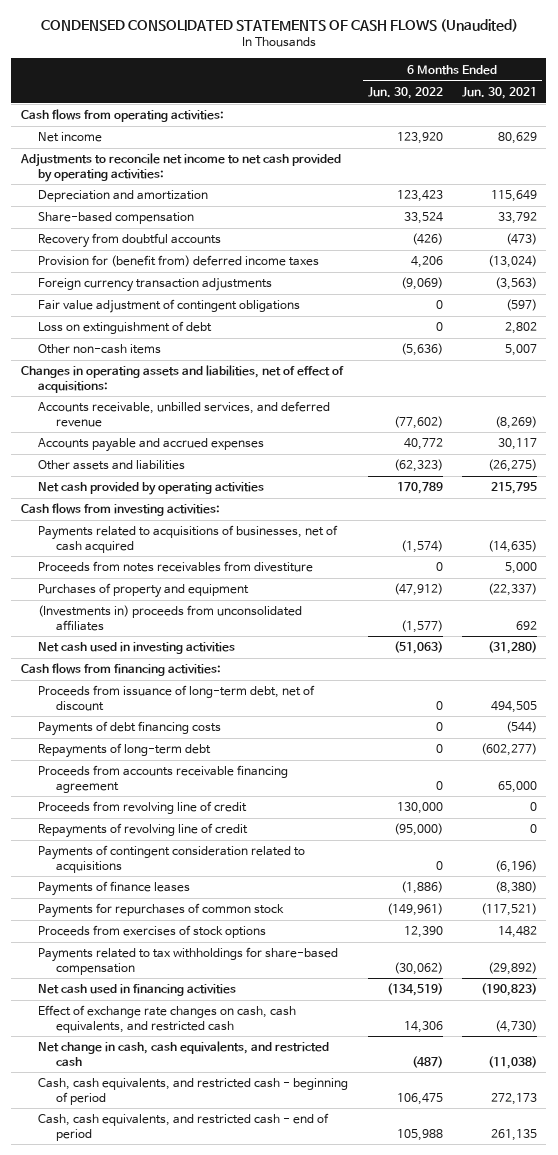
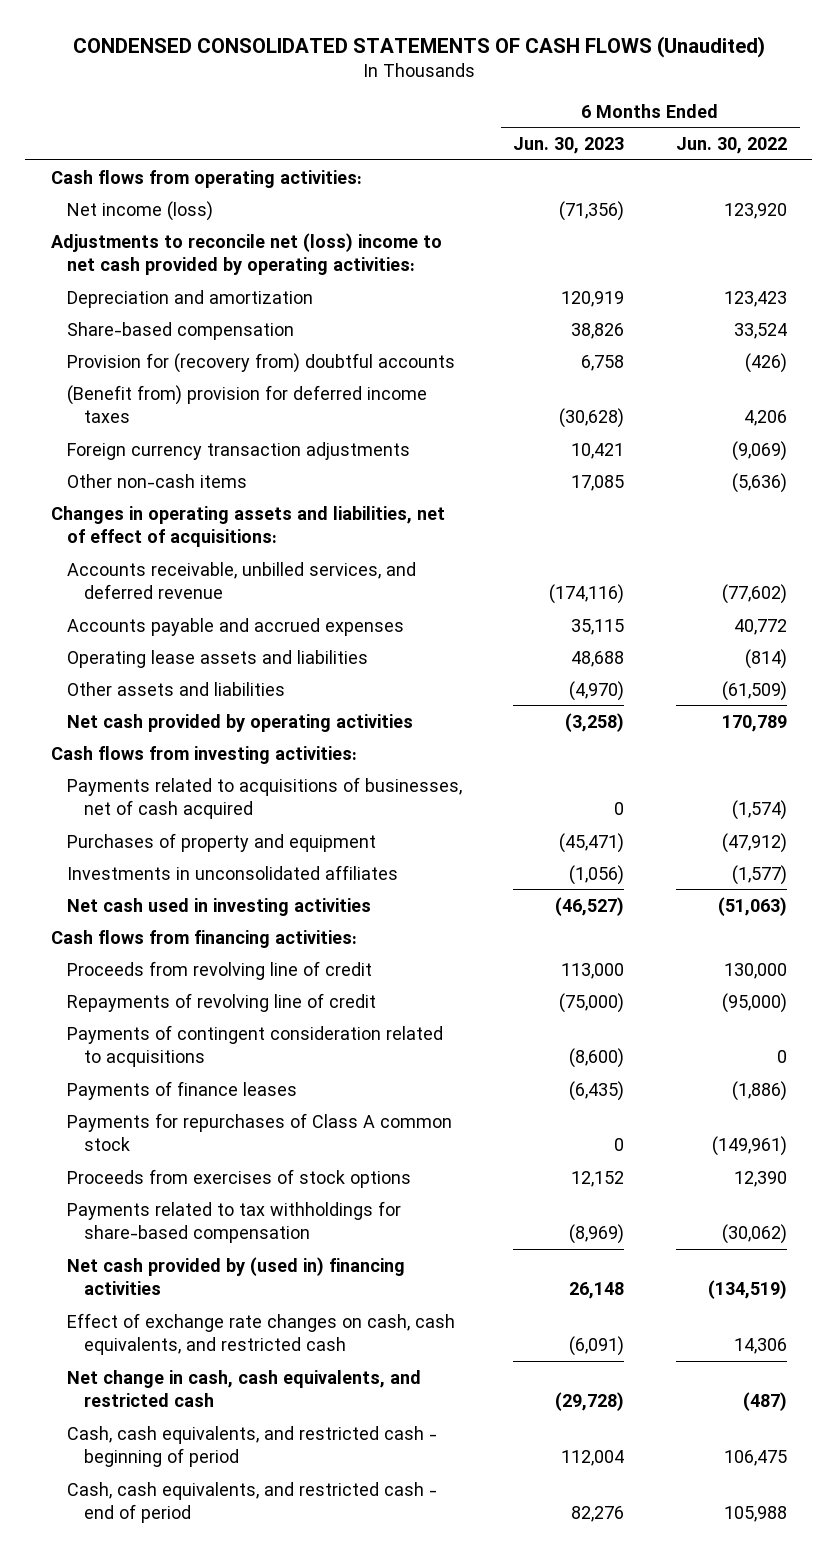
[461,86,537,99] Jun. 30, 2021 -> none
none -> [513,137,625,155] Jun. 30, 2023
[38,132,103,143] Net income -> [67,200,214,221] Net income (loss)
[19,153,341,182] Adjustments to reconcile net income to net cash provided by operating activities: -> [50,232,442,275] Adjustments to reconcile net (loss) income to net cash provided by operating activities:
[38,233,222,249] Recovery from doubtful accounts -> [67,352,456,373] Provision for (recovery from) doubtful accounts
[38,255,320,268] Provision for (benefit from) deferred income taxes -> [67,384,428,423] (Benefit from) provision for deferred income taxes
[38,299,301,314] Fair value adjustment of contingent obligations -> none
[38,321,213,335] Loss on extinguishment of debt -> none
none -> [67,649,369,668] Operating lease assets and liabilities
[393,459,443,473] (62,323) -> [721,680,787,701] (61,509)
[38,561,314,573] Proceeds from notes receivables from divestiture -> none
[38,605,303,631] (Investments in) proceeds from unconsolidated affiliates -> [67,864,399,880] Investments in unconsolidated affiliates
[38,685,316,711] Proceeds from issuance of long-term debt, net of discount -> none
[38,721,222,737] Payments of debt financing costs -> none
[38,743,212,759] Repayments of long-term debt -> none
[38,765,289,793] Proceeds from accounts receivable financing agreement -> none
[38,903,285,919] Payments for repurchases of common stock -> [67,1112,453,1151] Payments for repurchases of Class A common stock
[38,984,237,997] Net cash used in financing activities -> [67,1256,406,1295] Net cash provided by (used in) financing activities

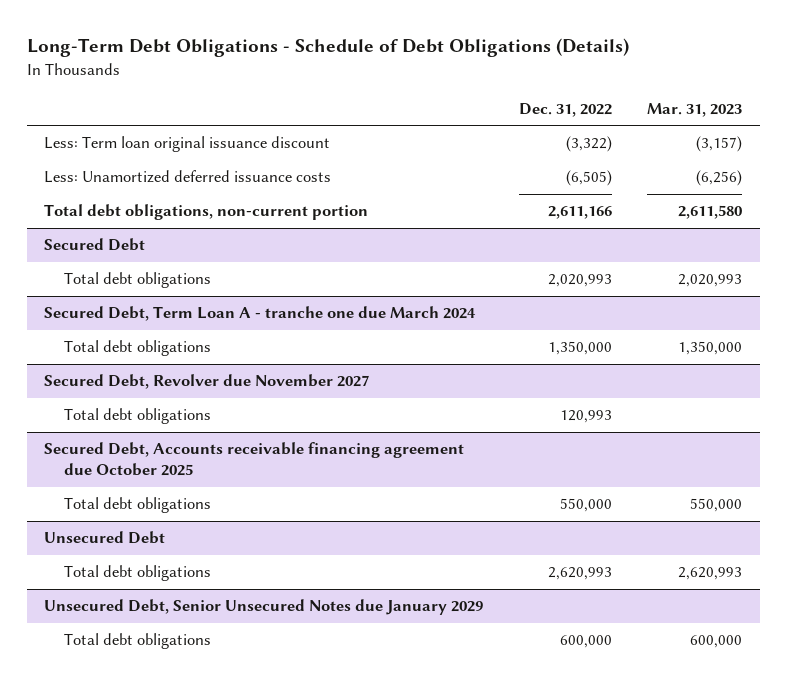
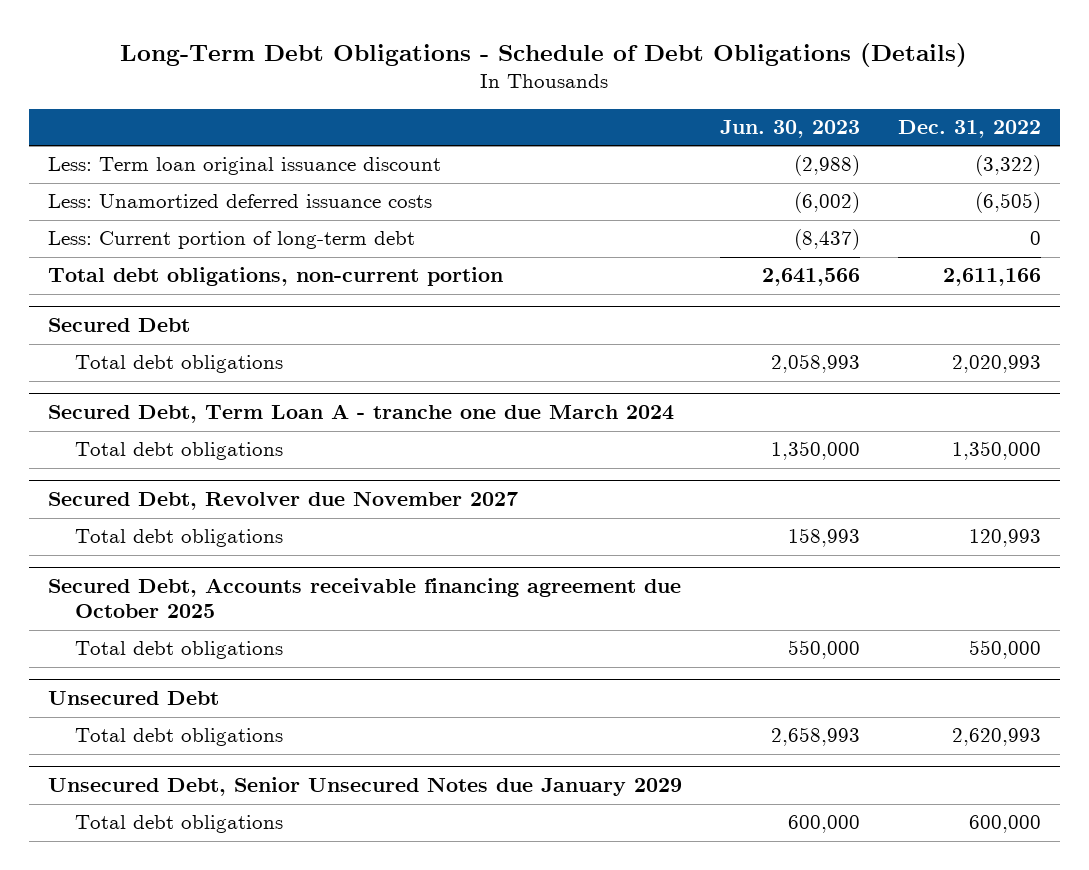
[647,102,743,117] Mar. 31, 2023 -> none
none -> [719,120,860,139] Jun. 30, 2023
none -> [47,231,415,250] Less: Current portion of long-term debt

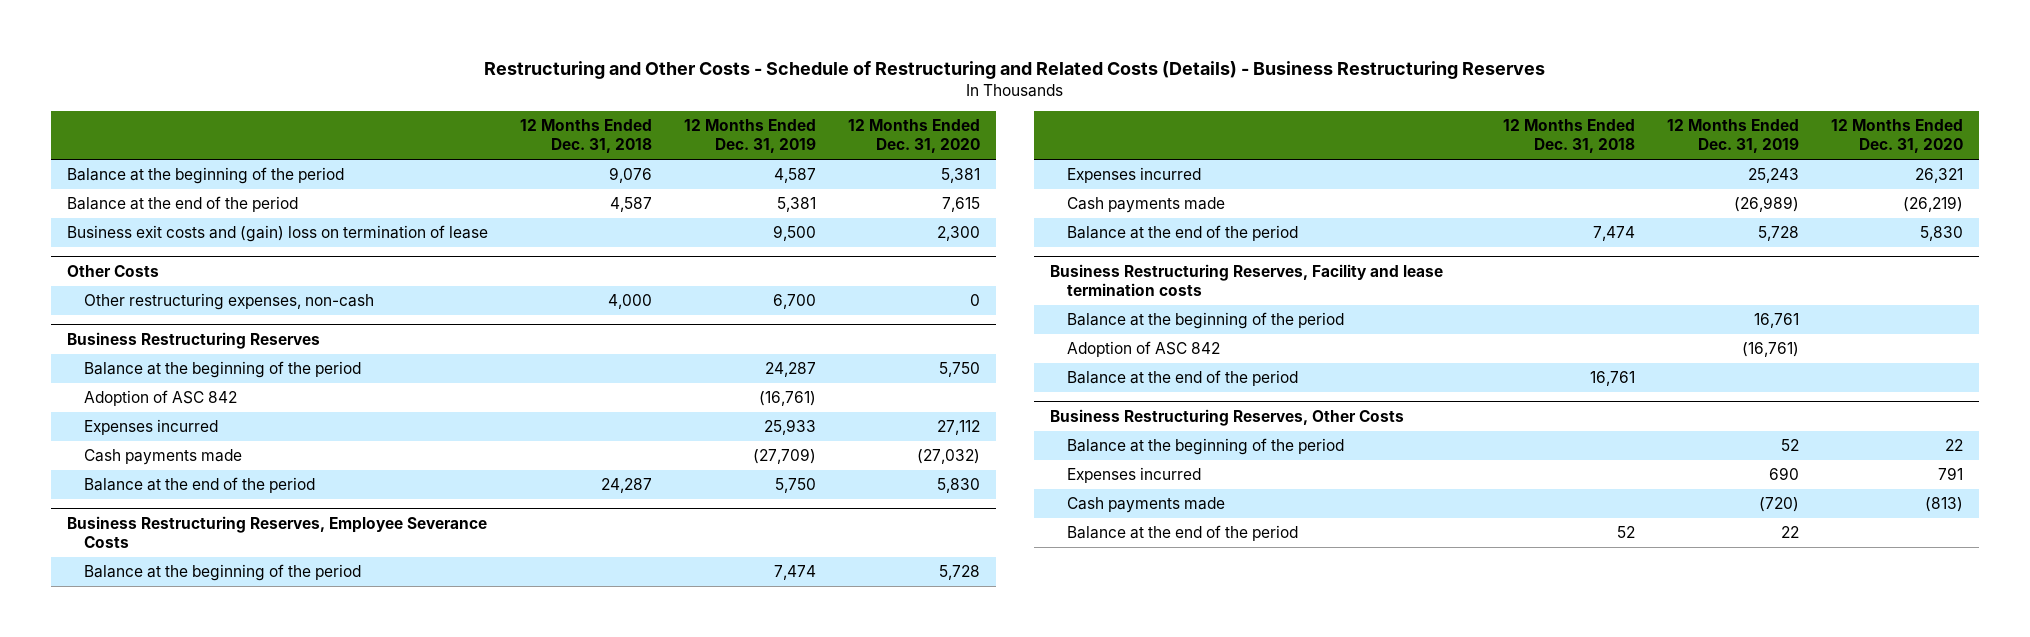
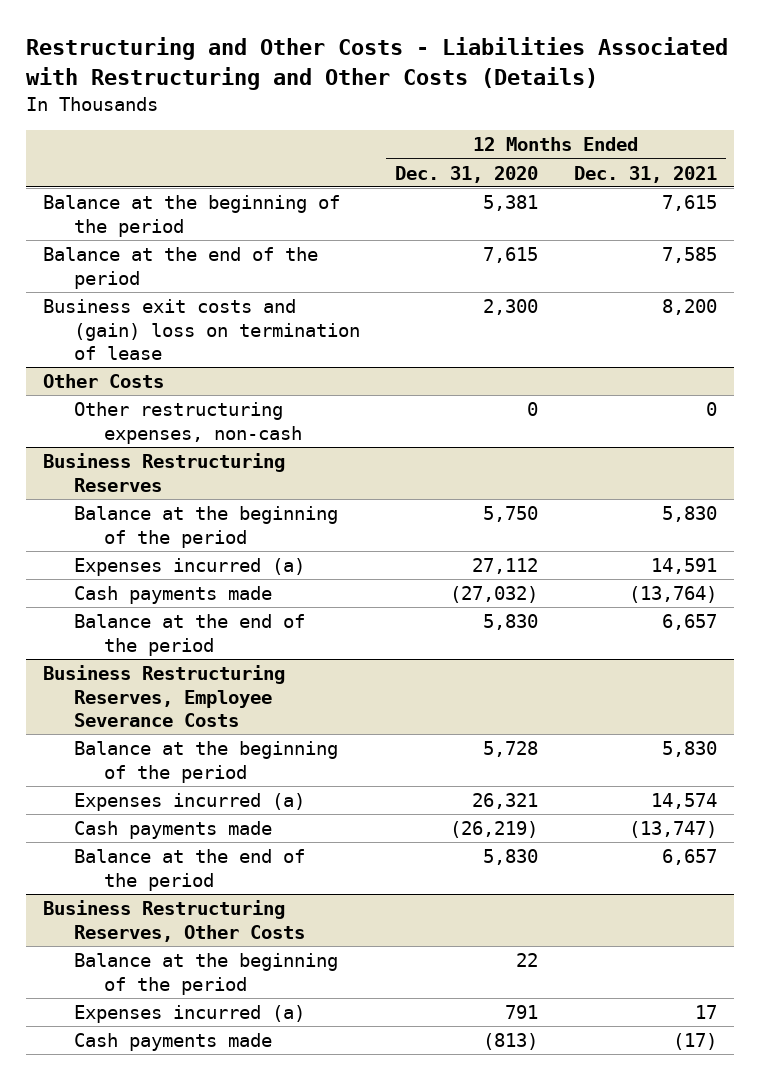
[483,60,1545,79] Restructuring and Other Costs - Schedule of Restructuring and Related Costs (Details) - Business Restructuring Reserves -> [25,37,728,91] Restructuring and Other Costs - Liabilities Associated with Restructuring and Other Costs (Details)
[519,119,652,154] 12 Months Ended Dec. 31, 2018 -> none
[683,119,816,154] 12 Months Ended Dec. 31, 2019 -> none
none -> [573,165,717,183] Dec. 31, 2021
[83,390,237,407] Adoption of ASC 842 -> none
[83,419,218,436] Expenses incurred -> [73,558,305,577] Expenses incurred (a)
[1067,167,1202,184] Expenses incurred -> [73,793,305,812] Expenses incurred (a)
[1050,263,1444,296] Business Restructuring Reserves, Facility and lease termination costs -> none
[1067,312,1345,330] Balance at the beginning of the period -> none
[1067,341,1221,358] Adoption of ASC 842 -> none
[1067,370,1299,387] Balance at the end of the period -> none
[1067,467,1202,484] Expenses incurred -> [73,1005,305,1024] Expenses incurred (a)
[1067,525,1299,542] Balance at the end of the period -> none

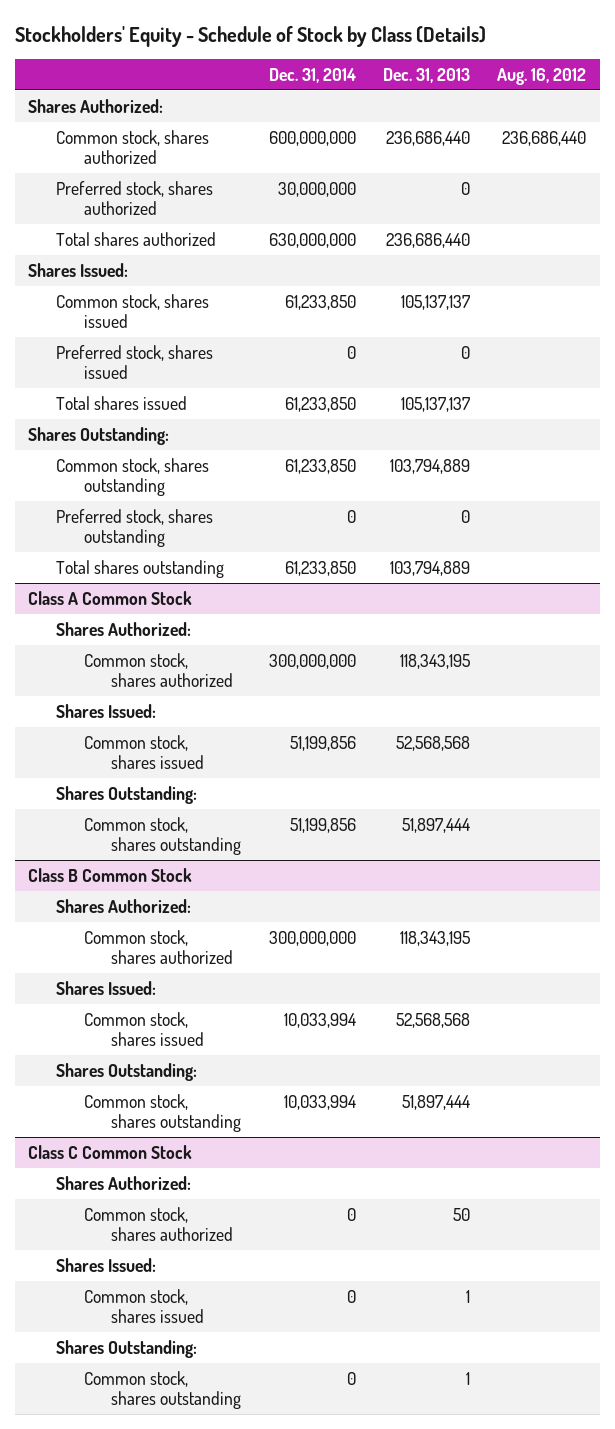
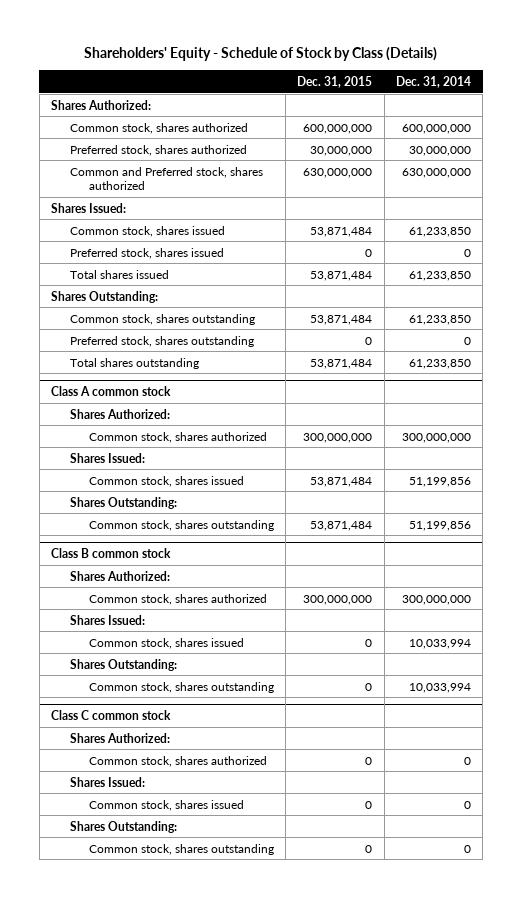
[14,25,486,47] Stockholders' Equity - Schedule of Stock by Class (Details) -> [84,47,438,62] Shareholders' Equity - Schedule of Stock by Class (Details)
[382,68,470,84] Dec. 31, 2013 -> none
[497,68,587,86] Aug. 16, 2012 -> none
none -> [297,76,373,89] Dec. 31, 2015
[55,231,216,246] Total shares authorized -> none
none -> [69,166,263,191] Common and Preferred stock, shares authorized
[28,590,193,605] Class A Common Stock -> [51,385,172,396] Class A common stock
[28,867,193,882] Class B Common Stock -> [51,547,172,558] Class B common stock
[28,1144,193,1159] Class C Common Stock -> [51,709,172,720] Class C common stock

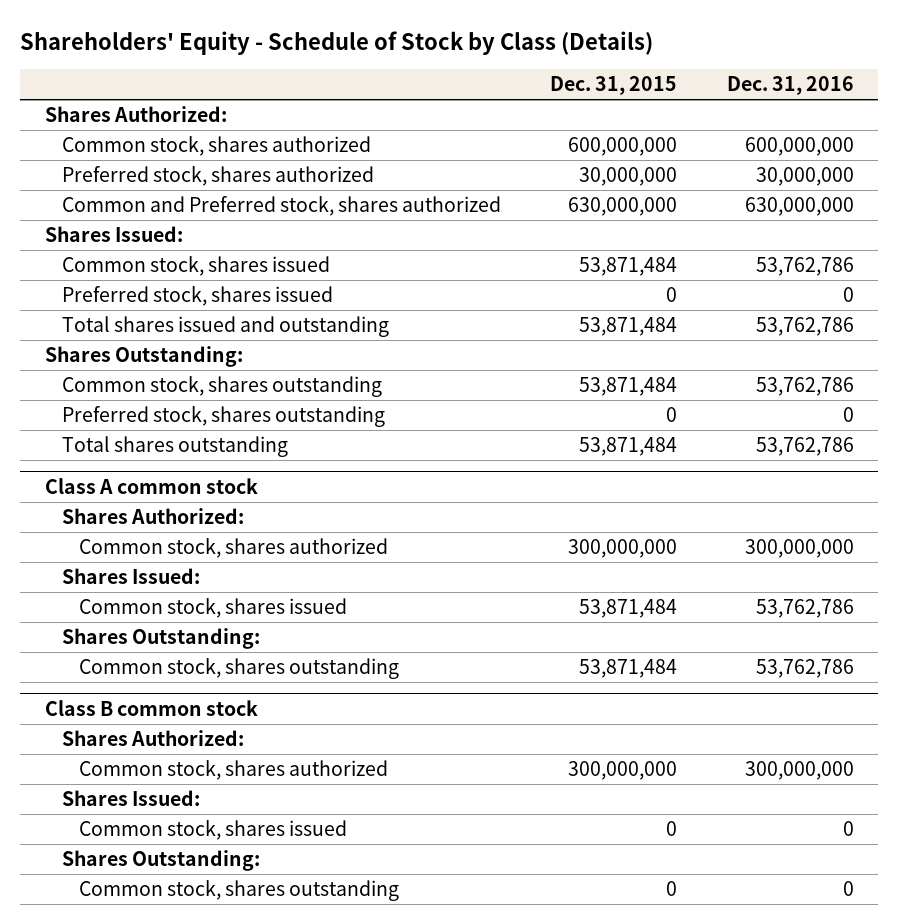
[396,76,472,89] Dec. 31, 2014 -> none
none -> [726,76,854,96] Dec. 31, 2016
[69,269,169,279] Total shares issued -> [62,315,390,337] Total shares issued and outstanding
[51,709,172,720] Class C common stock -> none
[69,732,170,743] Shares Authorized: -> none
[88,755,267,767] Common stock, shares authorized -> none
[69,776,145,787] Shares Issued: -> none
[88,799,244,811] Common stock, shares issued -> none
[69,820,177,833] Shares Outstanding: -> none
[88,843,274,855] Common stock, shares outstanding -> none

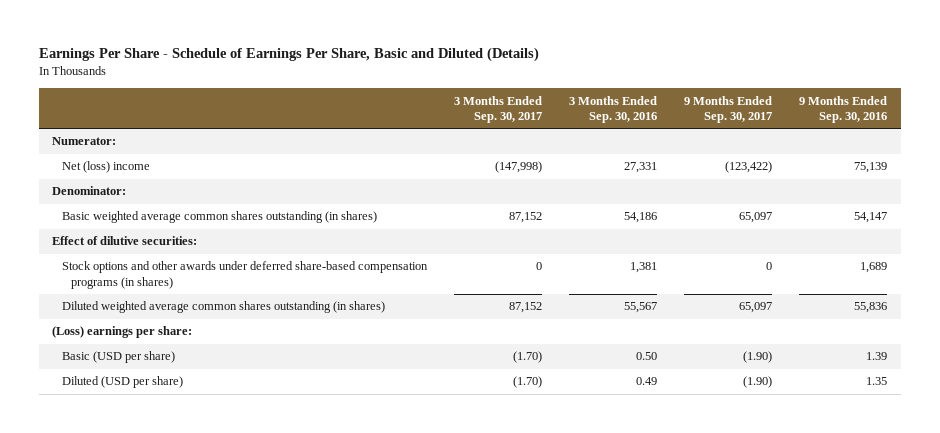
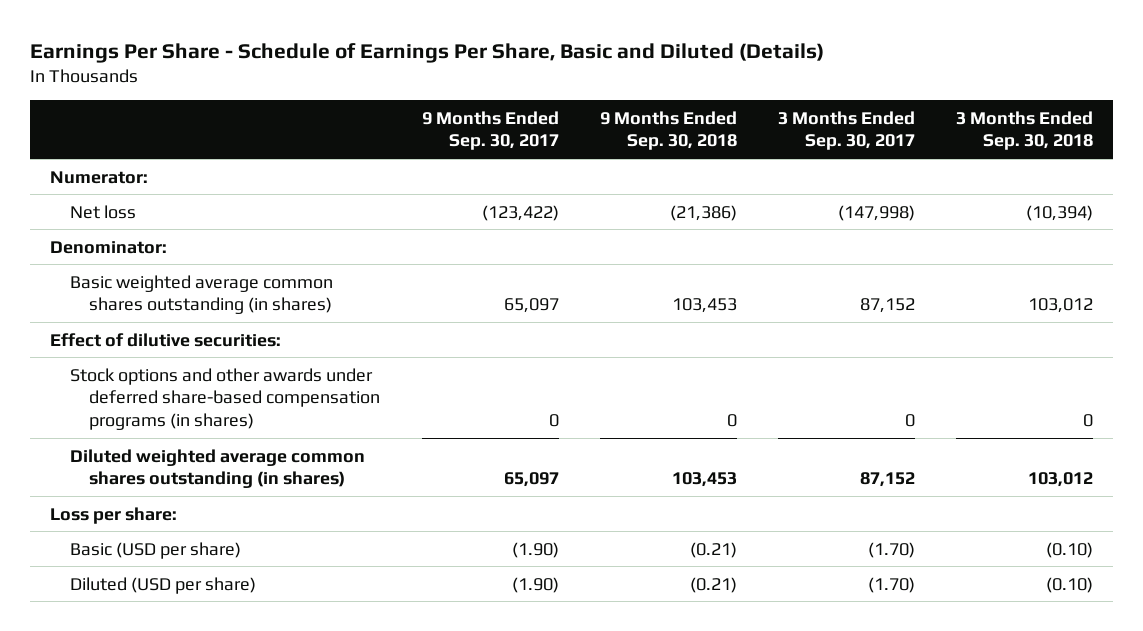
[569,95,658,123] 3 Months Ended Sep. 30, 2016 -> none
[799,95,888,123] 9 Months Ended Sep. 30, 2016 -> none
none -> [599,110,737,151] 9 Months Ended Sep. 30, 2018
none -> [955,110,1093,151] 3 Months Ended Sep. 30, 2018
[61,161,150,174] Net (loss) income -> [69,204,136,219] Net loss
[52,326,193,339] (Loss) earnings per share: -> [50,506,178,524] Loss per share:

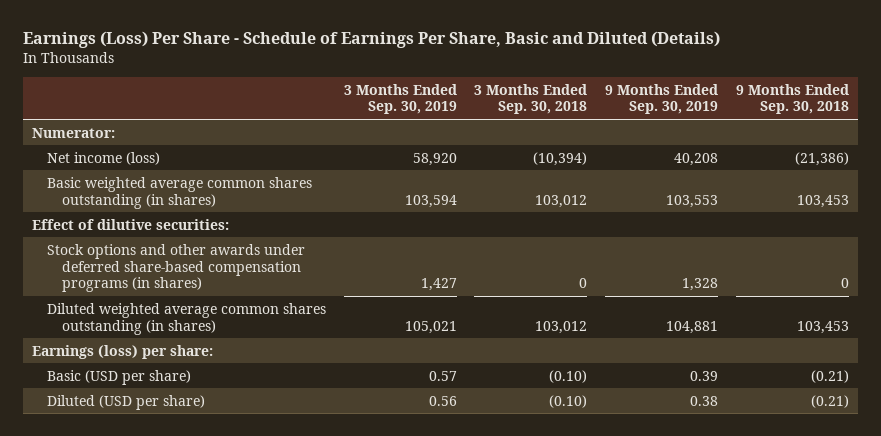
[29,42,824,63] Earnings Per Share - Schedule of Earnings Per Share, Basic and Diluted (Details) -> [22,31,720,49] Earnings (Loss) Per Share - Schedule of Earnings Per Share, Basic and Diluted (Details)
[421,110,559,151] 9 Months Ended Sep. 30, 2017 -> none
[777,110,915,151] 3 Months Ended Sep. 30, 2017 -> none
none -> [343,83,457,115] 3 Months Ended Sep. 30, 2019
none -> [605,83,719,115] 9 Months Ended Sep. 30, 2019
[50,240,168,254] Denominator: -> none
[69,204,136,219] Net loss -> [47,151,161,165] Net income (loss)
[50,506,178,524] Loss per share: -> [31,344,213,359] Earnings (loss) per share:

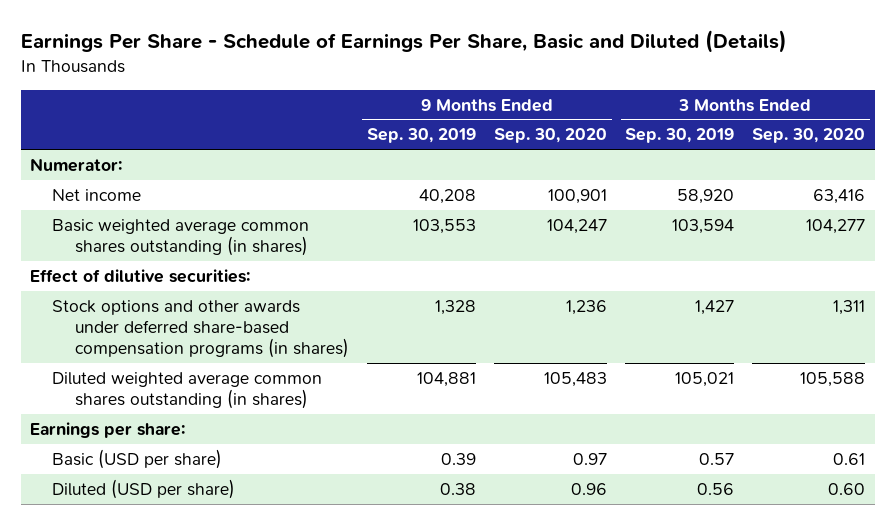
[22,31,720,49] Earnings (Loss) Per Share - Schedule of Earnings Per Share, Basic and Diluted (Details) -> [21,30,788,54] Earnings Per Share - Schedule of Earnings Per Share, Basic and Diluted (Details)
[474,83,588,115] 3 Months Ended Sep. 30, 2018 -> none
[735,83,849,115] 9 Months Ended Sep. 30, 2018 -> none
none -> [493,128,607,144] Sep. 30, 2020
none -> [752,128,866,144] Sep. 30, 2020
[47,151,161,165] Net income (loss) -> [52,188,142,201] Net income
[31,344,213,359] Earnings (loss) per share: -> [30,421,186,438] Earnings per share:

